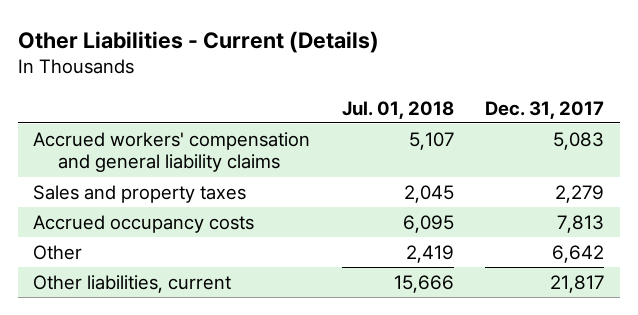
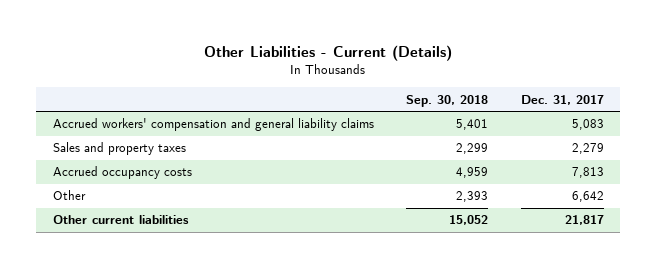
[341,100,454,119] Jul. 01, 2018 -> none
none -> [406,94,489,107] Sep. 30, 2018
[33,274,232,293] Other liabilities, current -> [52,215,189,225] Other current liabilities

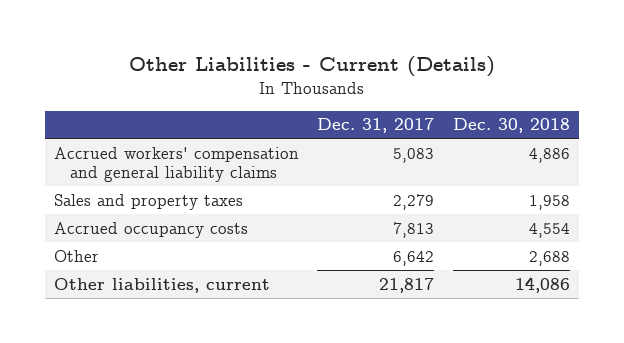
[406,94,489,107] Sep. 30, 2018 -> none
none -> [452,118,570,134] Dec. 30, 2018
[52,215,189,225] Other current liabilities -> [54,277,271,293] Other liabilities, current

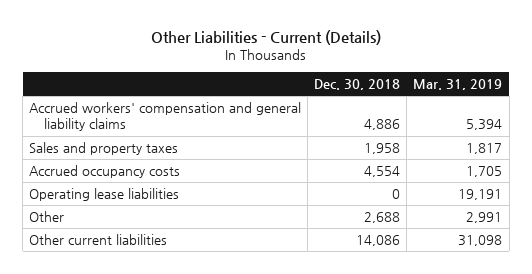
[317,118,435,134] Dec. 31, 2017 -> none
none -> [413,79,503,91] Mar. 31, 2019
none -> [29,188,180,202] Operating lease liabilities
[54,277,271,293] Other liabilities, current -> [29,234,168,246] Other current liabilities

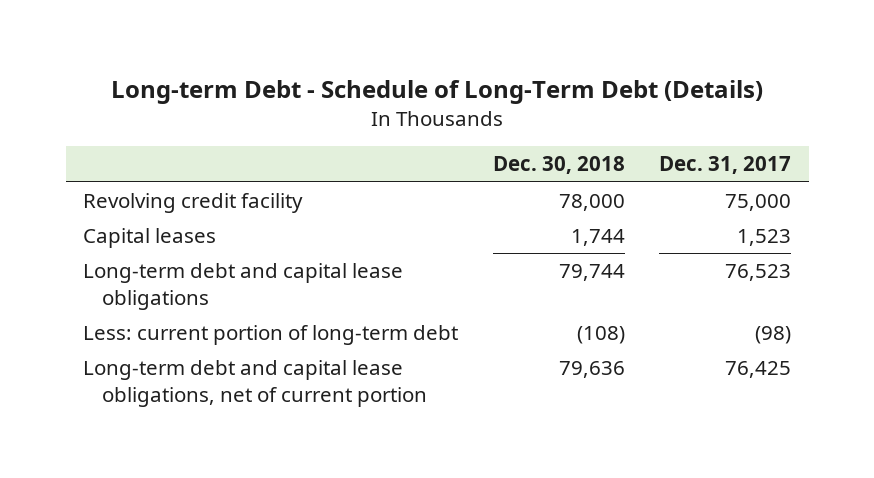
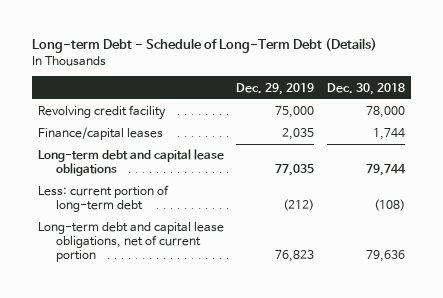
[659,156,792,175] Dec. 31, 2017 -> none
none -> [236,82,315,95] Dec. 29, 2019
[82,228,216,249] Capital leases -> [37,127,163,141] Finance/capital leases

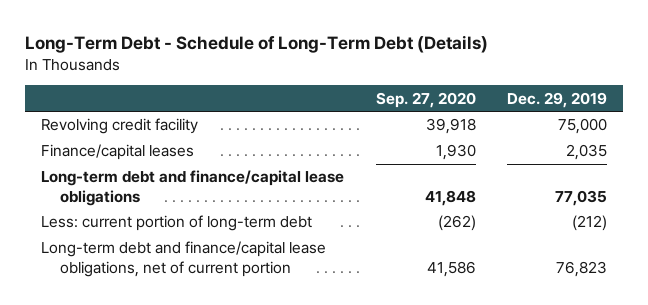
[31,38,377,54] Long-term Debt - Schedule of Long-Term Debt (Details) -> [25,35,489,54] Long-Term Debt - Schedule of Long-Term Debt (Details)
[327,82,406,95] Dec. 30, 2018 -> none
none -> [375,91,476,108] Sep. 27, 2020
[37,149,224,176] Long-term debt and capital lease obligations -> [41,170,345,206] Long-term debt and finance/capital lease obligations
[37,222,224,262] Long-term debt and capital lease obligations, net of current portion -> [41,241,327,277] Long-term debt and finance/capital lease obligations, net of current portion

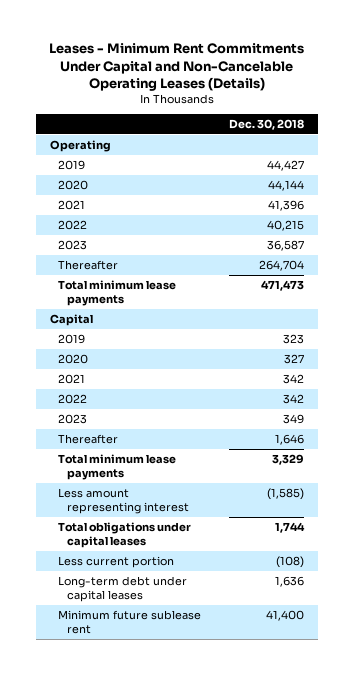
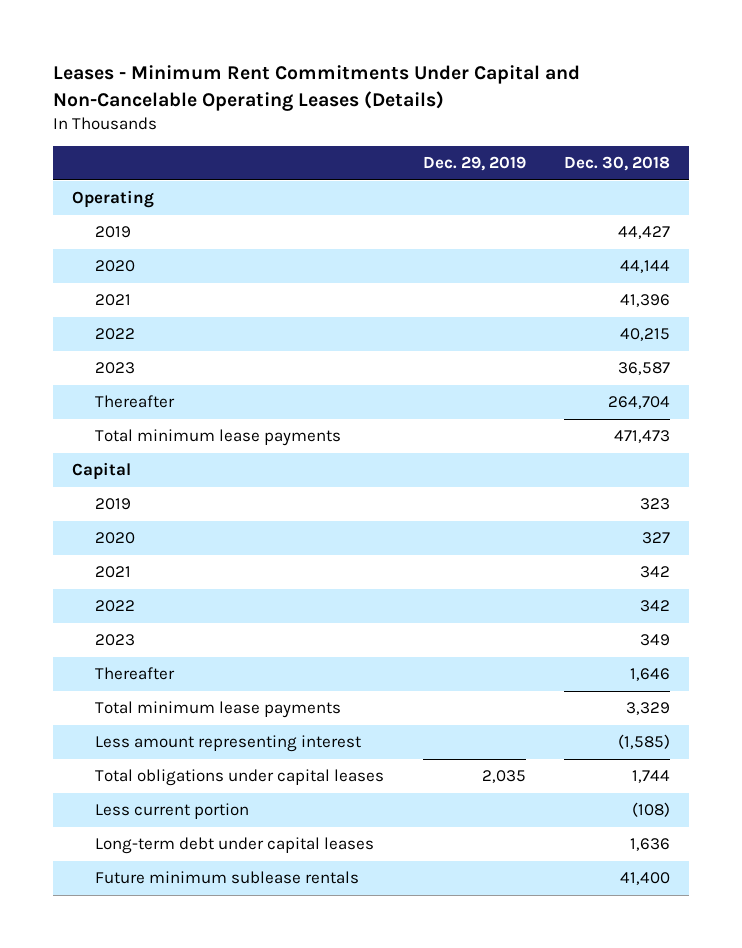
none -> [422,156,526,172] Dec. 29, 2019
[58,609,202,634] Minimum future sublease rent -> [95,871,360,885] Future minimum sublease rentals

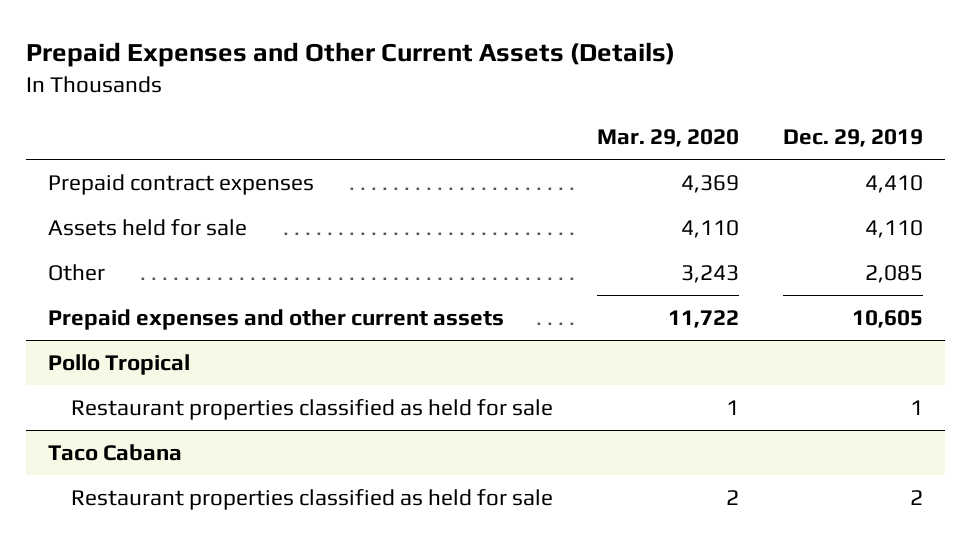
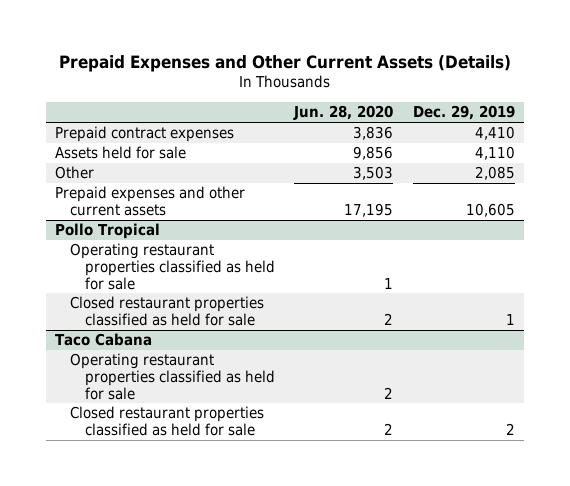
[597,129,740,148] Mar. 29, 2020 -> none
none -> [293,105,394,121] Jun. 28, 2020
none -> [70,243,275,290] Operating restaurant properties classified as held for sale
[71,398,554,420] Restaurant properties classified as held for sale -> [70,296,265,326] Closed restaurant properties classified as held for sale
none -> [70,353,275,400] Operating restaurant properties classified as held for sale
[71,488,554,510] Restaurant properties classified as held for sale -> [70,406,265,436] Closed restaurant properties classified as held for sale

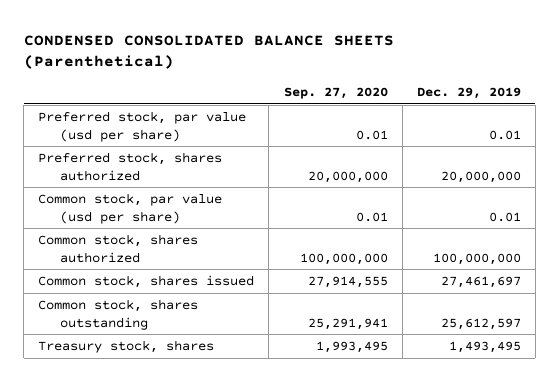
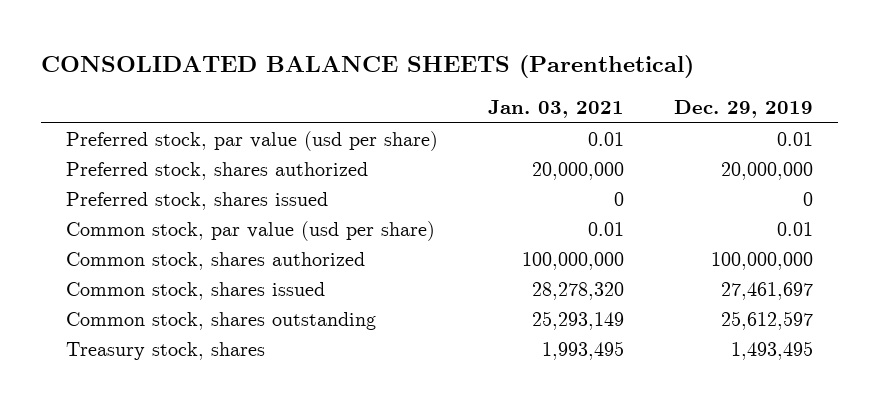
[23,35,394,70] CONDENSED CONSOLIDATED BALANCE SHEETS (Parenthetical) -> [41,55,695,79] CONSOLIDATED BALANCE SHEETS (Parenthetical)
[283,87,388,100] Sep. 27, 2020 -> none
none -> [488,100,625,119] Jan. 03, 2021
none -> [66,192,329,211] Preferred stock, shares issued

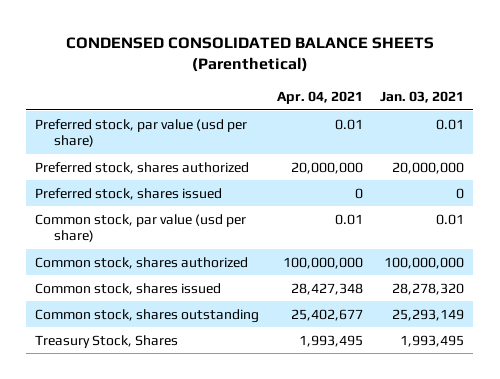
[41,55,695,79] CONSOLIDATED BALANCE SHEETS (Parenthetical) -> [65,36,434,73] CONDENSED CONSOLIDATED BALANCE SHEETS (Parenthetical)
[674,100,814,119] Dec. 29, 2019 -> none
none -> [276,90,363,104] Apr. 04, 2021
[66,342,266,361] Treasury stock, shares -> [35,334,179,348] Treasury Stock, Shares

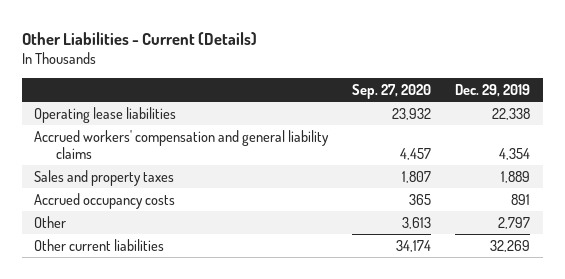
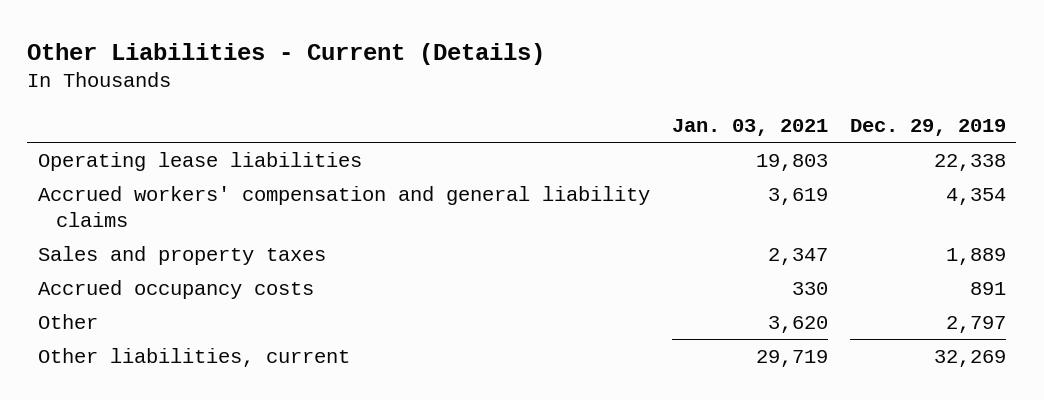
[352,83,432,99] Sep. 27, 2020 -> none
none -> [671,118,828,136] Jan. 03, 2021
[34,238,165,251] Other current liabilities -> [38,347,351,367] Other liabilities, current

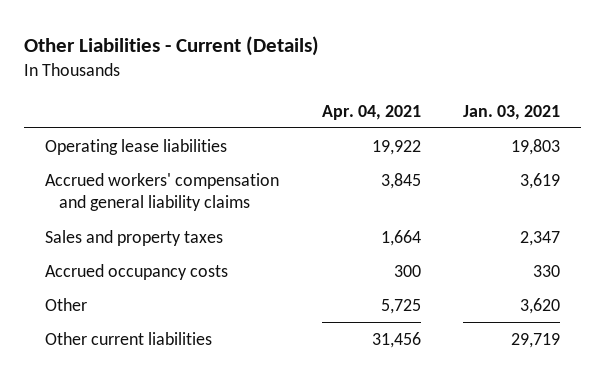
[849,118,1006,136] Dec. 29, 2019 -> none
none -> [321,104,421,120] Apr. 04, 2021
[38,347,351,367] Other liabilities, current -> [45,331,213,345] Other current liabilities

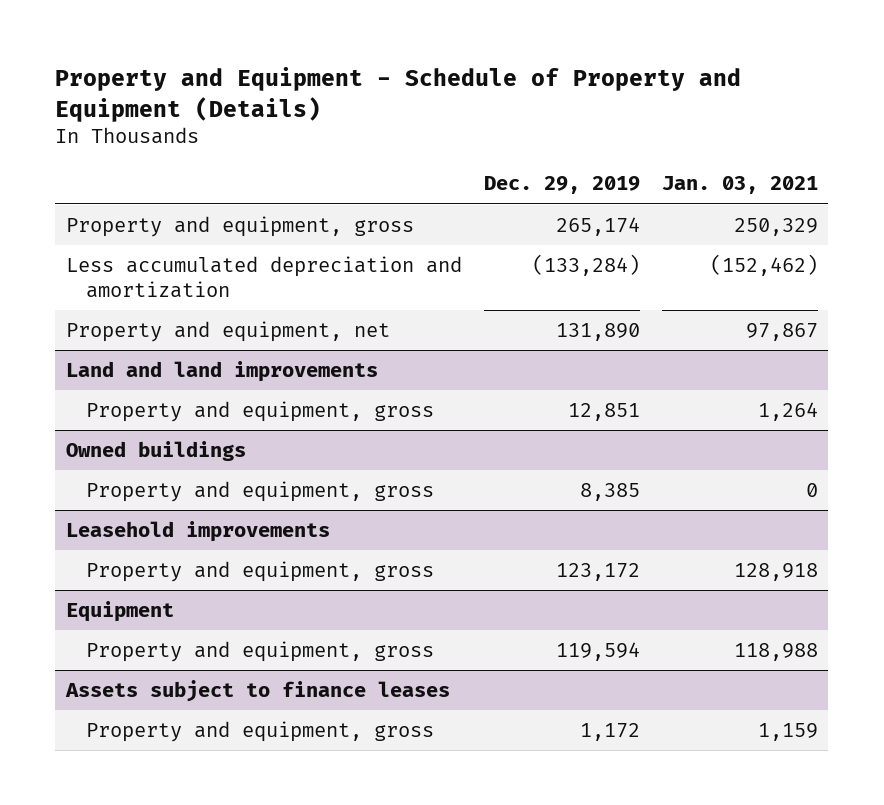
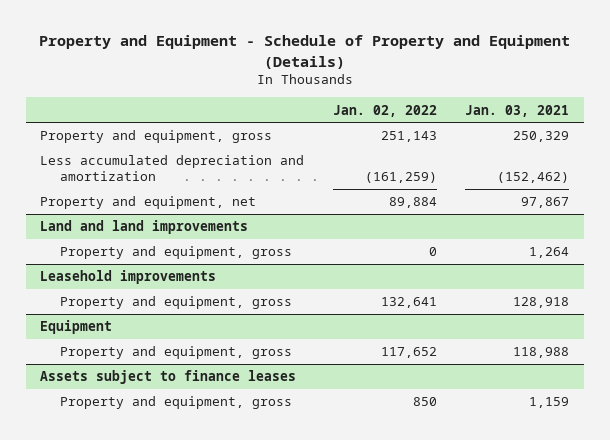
[483,176,640,195] Dec. 29, 2019 -> none
none -> [332,104,437,117] Jan. 02, 2022
[66,441,247,462] Owned buildings -> none
[86,481,435,503] Property and equipment, gross -> none

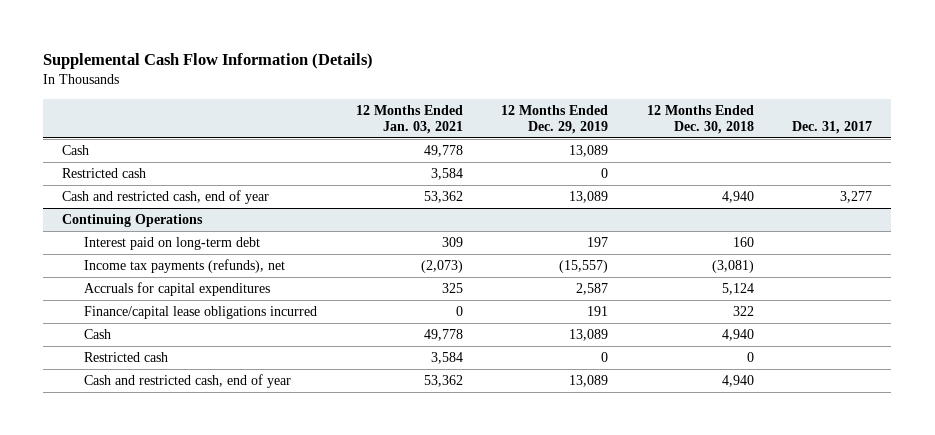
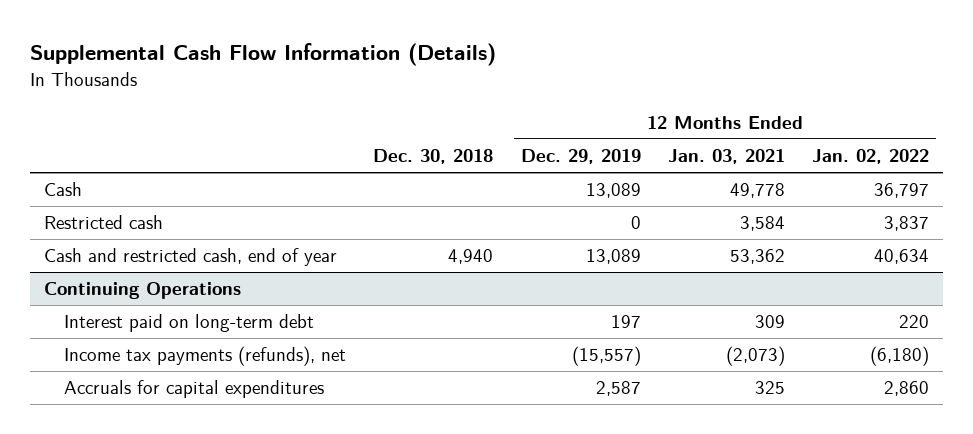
[646,104,754,135] 12 Months Ended Dec. 30, 2018 -> none
[792,121,873,135] Dec. 31, 2017 -> none
none -> [373,149,494,165] Dec. 30, 2018
none -> [812,149,930,165] Jan. 02, 2022
[83,306,317,320] Finance/capital lease obligations incurred -> none
[83,329,111,340] Cash -> none
[83,352,168,363] Restricted cash -> none
[83,374,291,389] Cash and restricted cash, end of year -> none

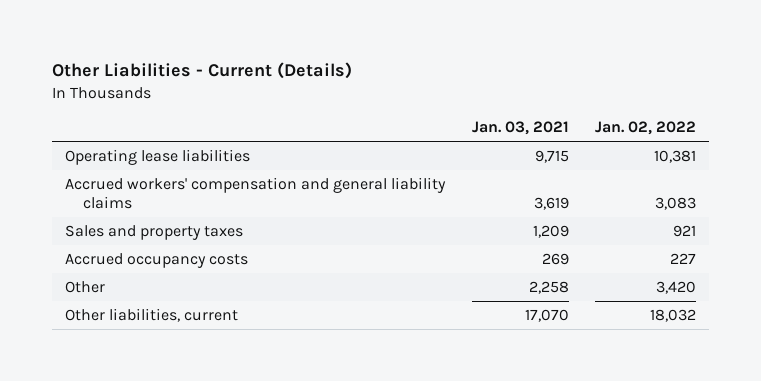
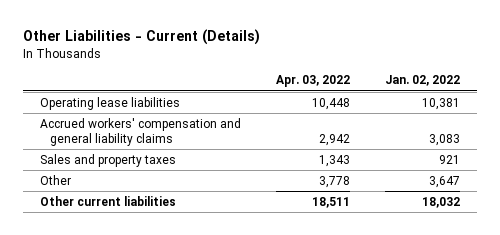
[471,121,569,136] Jan. 03, 2021 -> none
none -> [276,75,351,88] Apr. 03, 2022
[65,252,249,268] Accrued occupancy costs -> none
[655,280,696,294] 3,420 -> [428,175,460,188] 3,647
[65,307,239,322] Other liabilities, current -> [40,195,177,206] Other current liabilities

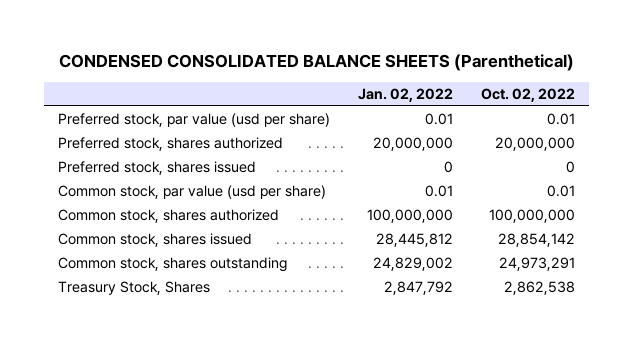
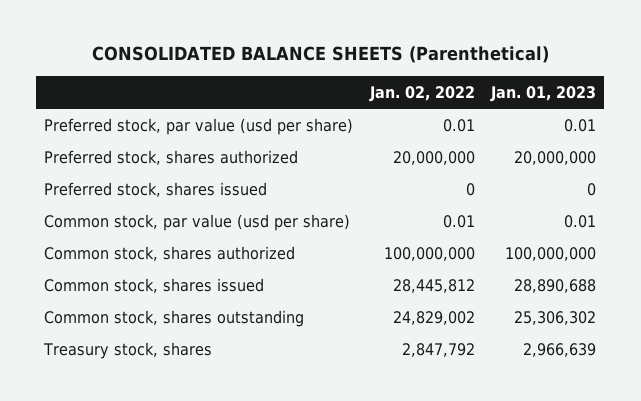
[58,53,574,71] CONDENSED CONSOLIDATED BALANCE SHEETS (Parenthetical) -> [92,46,550,64] CONSOLIDATED BALANCE SHEETS (Parenthetical)
[481,87,576,102] Oct. 02, 2022 -> none
none -> [490,85,597,102] Jan. 01, 2023
[58,281,211,296] Treasury Stock, Shares -> [43,341,213,359] Treasury stock, shares

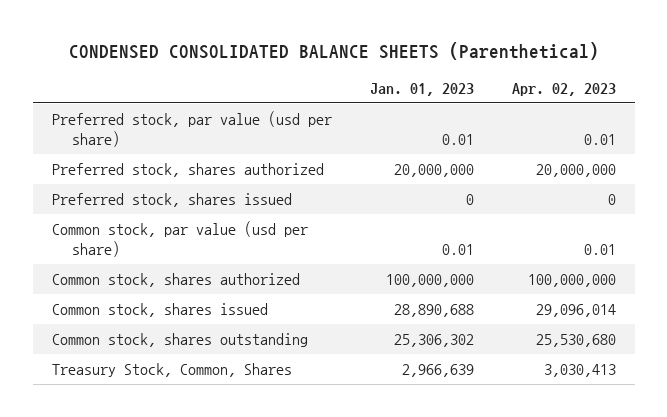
[92,46,550,64] CONSOLIDATED BALANCE SHEETS (Parenthetical) -> [68,42,599,61] CONDENSED CONSOLIDATED BALANCE SHEETS (Parenthetical)
[368,85,475,102] Jan. 02, 2022 -> none
none -> [511,83,616,97] Apr. 02, 2023
[43,341,213,359] Treasury stock, shares -> [51,362,292,377] Treasury Stock, Common, Shares

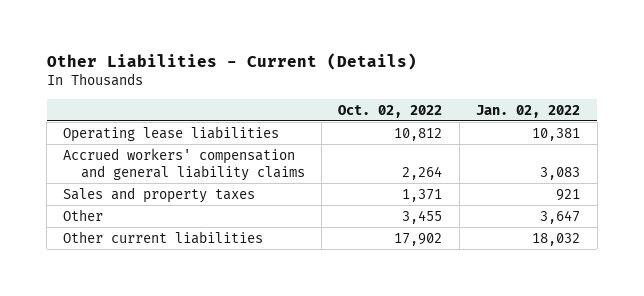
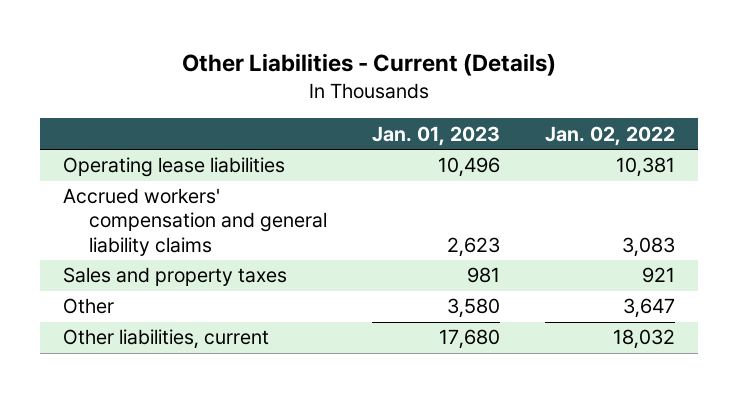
[338,104,443,118] Oct. 02, 2022 -> none
none -> [371,125,500,146] Jan. 01, 2023
[63,230,264,244] Other current liabilities -> [62,329,269,350] Other liabilities, current

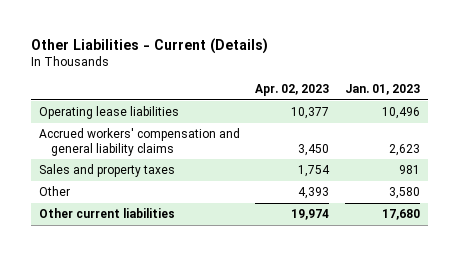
[545,125,676,146] Jan. 02, 2022 -> none
none -> [255,84,330,97] Apr. 02, 2023
[62,329,269,350] Other liabilities, current -> [38,208,175,219] Other current liabilities

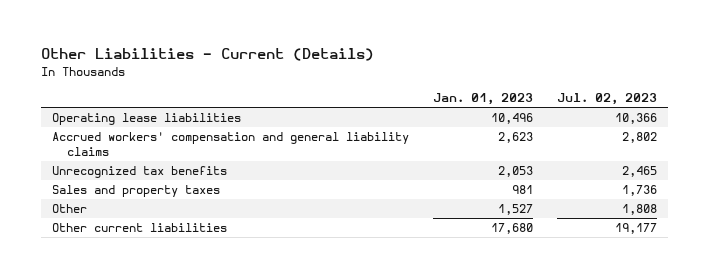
[255,84,330,97] Apr. 02, 2023 -> none
none -> [556,93,657,106] Jul. 02, 2023
none -> [52,166,228,179] Unrecognized tax benefits
[389,187,421,200] 3,580 -> [497,204,533,216] 1,527

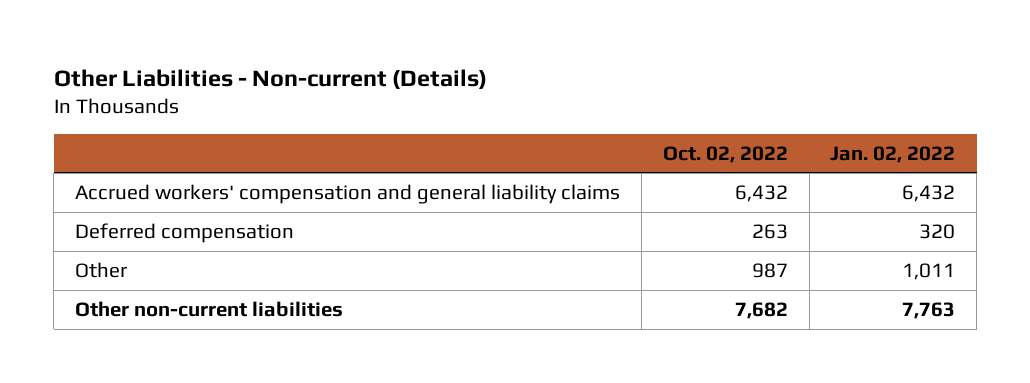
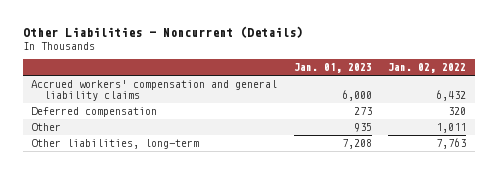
[53,68,487,89] Other Liabilities - Non-current (Details) -> [23,26,304,39] Other Liabilities - Noncurrent (Details)
[662,145,788,163] Oct. 02, 2022 -> none
none -> [293,63,372,74] Jan. 01, 2023
[74,301,343,318] Other non-current liabilities -> [31,139,200,150] Other liabilities, long-term

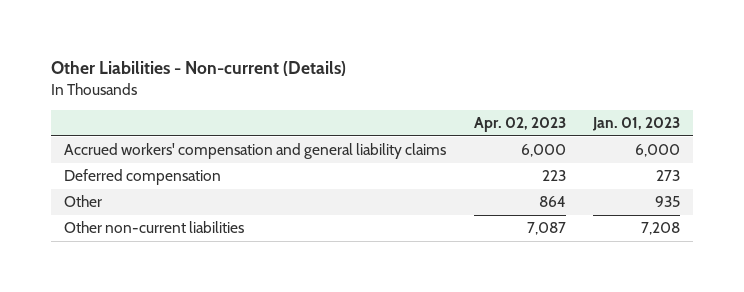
[23,26,304,39] Other Liabilities - Noncurrent (Details) -> [50,61,346,77] Other Liabilities - Non-current (Details)
[388,63,467,74] Jan. 02, 2022 -> none
none -> [473,117,566,133] Apr. 02, 2023
[31,139,200,150] Other liabilities, long-term -> [64,221,245,234] Other non-current liabilities

